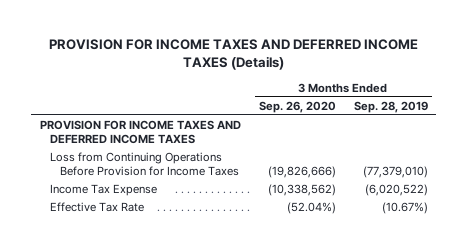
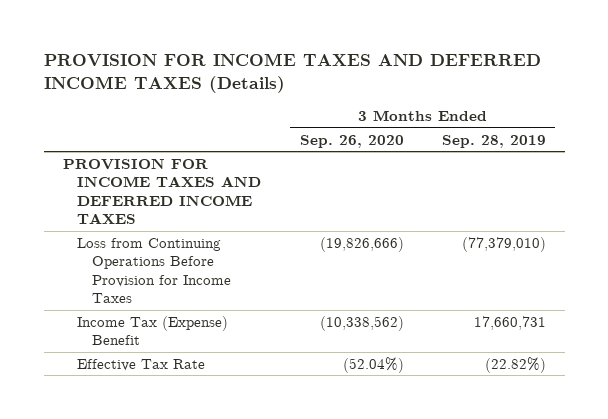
[50,184,158,197] Income Tax Expense -> [77,315,229,346] Income Tax (Expense) Benefit
[364,184,428,197] (6,020,522) -> [473,315,546,330] 17,660,731
[381,202,428,215] (10.67%) -> [484,356,546,373] (22.82%)

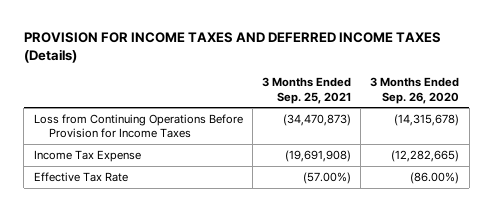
[441,134,546,148] Sep. 28, 2019 -> none
none -> [261,77,351,104] 3 Months Ended Sep. 25, 2021
[62,157,262,225] PROVISION FOR INCOME TAXES AND DEFERRED INCOME TAXES -> none
[319,236,404,252] (19,826,666) -> [394,114,460,127] (14,315,678)
[77,315,229,346] Income Tax (Expense) Benefit -> [33,150,141,163] Income Tax Expense
[319,315,404,331] (10,338,562) -> [391,150,460,163] (12,282,665)
[342,356,404,373] (52.04%) -> [410,172,460,185] (86.00%)

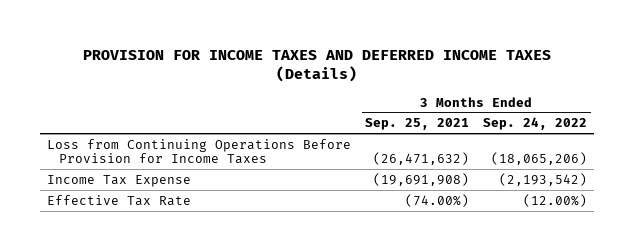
[370,77,460,104] 3 Months Ended Sep. 26, 2020 -> none
none -> [483,117,588,131] Sep. 24, 2022
[282,114,351,127] (34,470,873) -> [373,152,470,166] (26,471,632)
[302,172,351,185] (57.00%) -> [405,193,470,207] (74.00%)

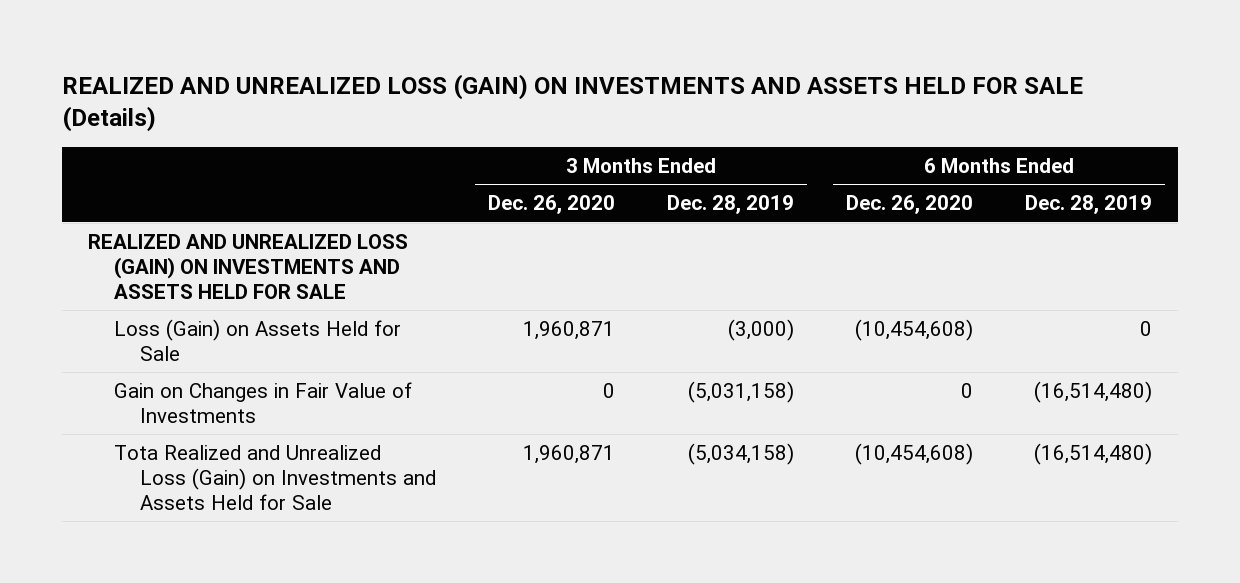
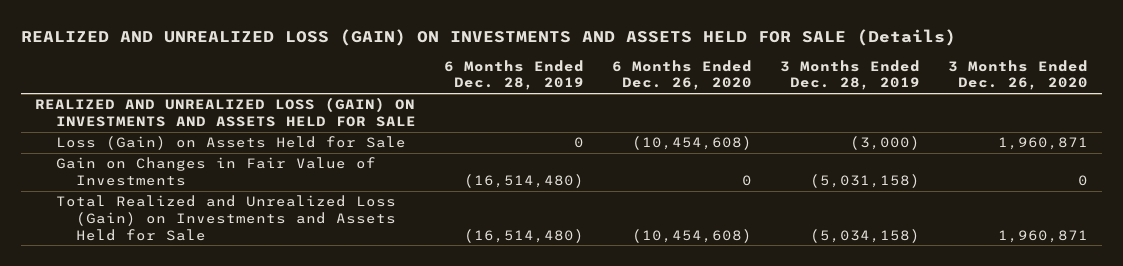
[113,445,437,511] Tota Realized and Unrealized Loss (Gain) on Investments and Assets Held for Sale -> [55,195,396,241] Total Realized and Unrealized Loss (Gain) on Investments and Assets Held for Sale

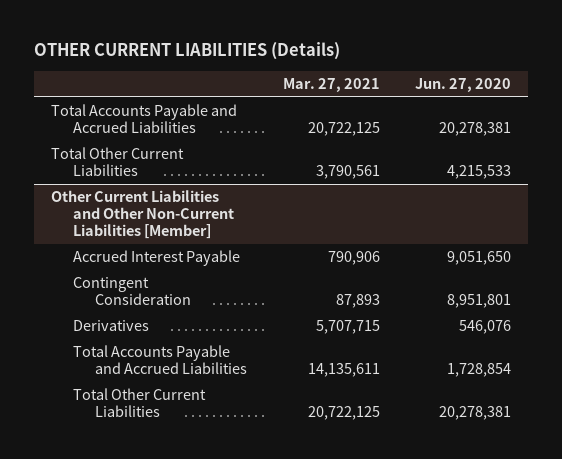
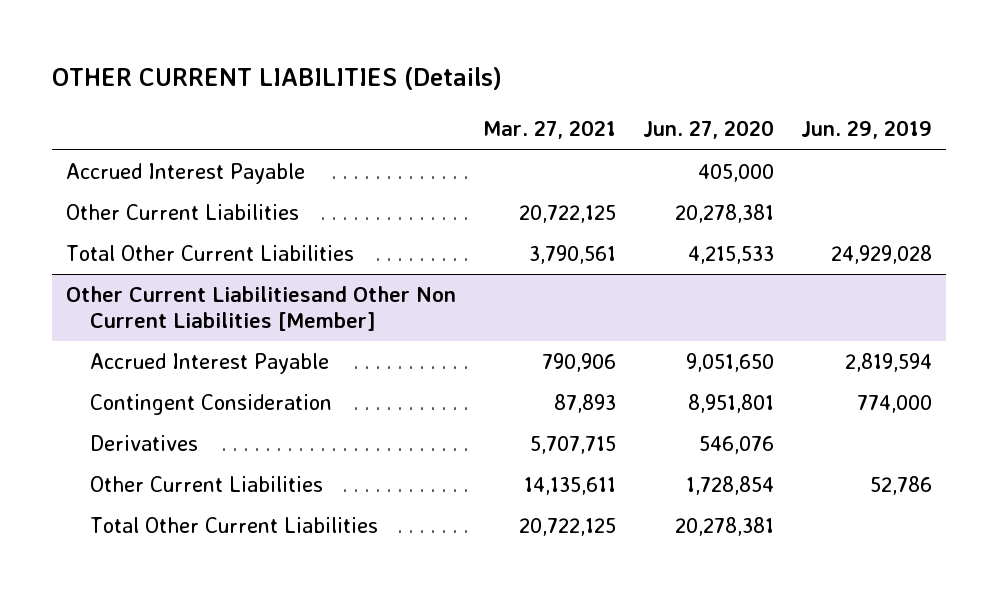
none -> [801,120,933,140] Jun. 29, 2019
none -> [65,163,305,185] Accrued Interest Payable
[51,104,238,134] Total Accounts Payable and Accrued Liabilities -> [65,204,299,221] Other Current Liabilities
[51,190,235,239] Other Current Liabilities and Other Non-Current Liabilities [Member] -> [65,286,456,331] Other Current Liabilitiesand Other Non Current Liabilities [Member]
[73,345,248,375] Total Accounts Payable and Accrued Liabilities -> [89,476,323,493] Other Current Liabilities

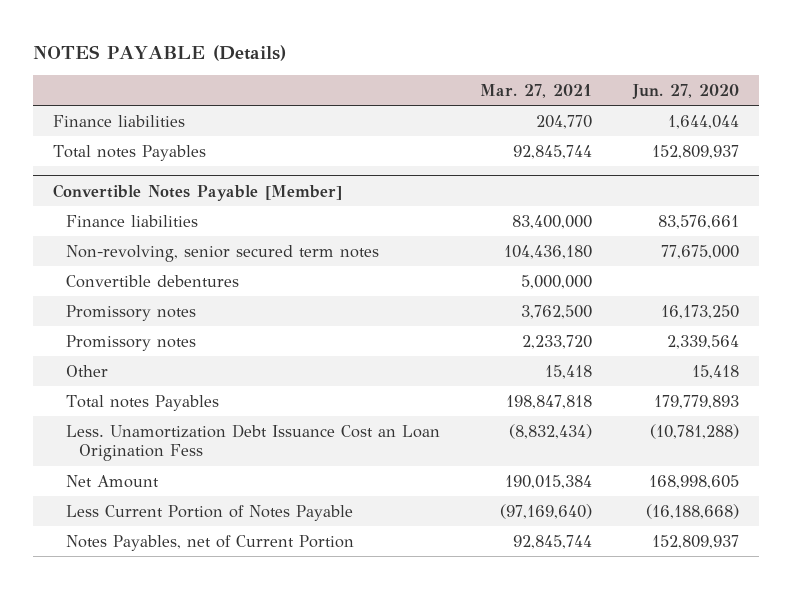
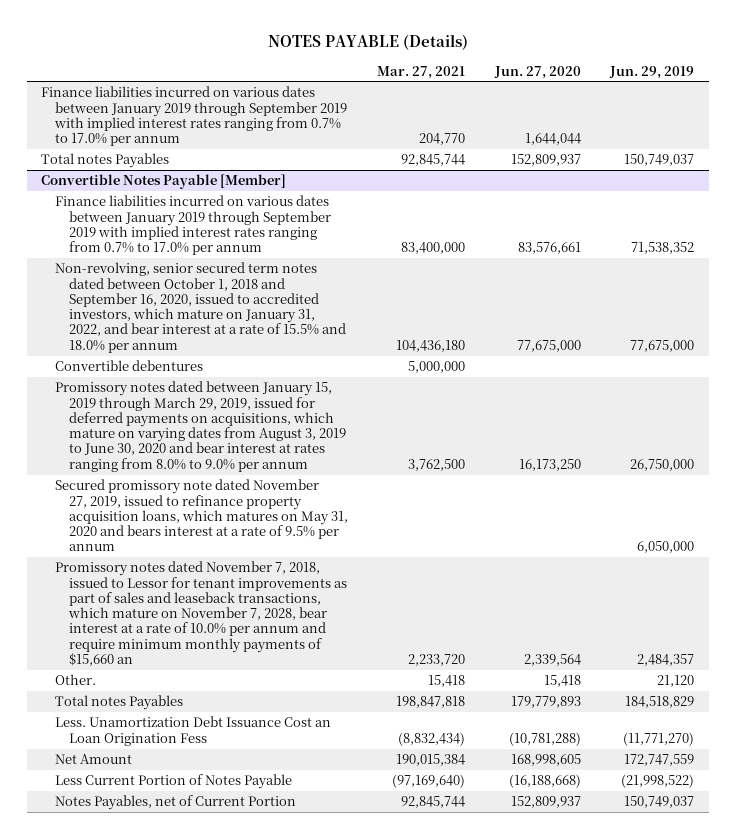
none -> [609,65,695,79] Jun. 29, 2019
[53,114,186,127] Finance liabilities -> [41,86,348,147] Finance liabilities incurred on various dates between January 2019 through September 2019 with implied interest rates ranging from 0.7% to 17.0% per annum
[66,214,199,227] Finance liabilities -> [55,195,331,256] Finance liabilities incurred on various dates between January 2019 through September 2019 with implied interest rates ranging from 0.7% to 17.0% per annum
[66,244,380,262] Non-revolving, senior secured term notes -> [55,262,346,353] Non-revolving, senior secured term notes dated between October 1, 2018 and September 16, 2020, issued to accredited investors, which mature on January 31, 2022, and bear interest at a rate of 15.5% and 18.0% per annum
[66,304,197,321] Promissory notes -> [55,381,346,472] Promissory notes dated between January 15, 2019 through March 29, 2019, issued for deferred payments on acquisitions, which mature on varying dates from August 3, 2019 to June 30, 2020 and bear interest at rates ranging from 8.0% to 9.0% per annum
none -> [55,479,348,552] Secured promissory note dated November 27, 2019, issued to refinance property acquisition loans, which matures on May 31, 2020 and bears interest at a rate of 9.5% per annum
[66,334,197,351] Promissory notes -> [55,561,347,666] Promissory notes dated November 7, 2018, issued to Lessor for tenant improvements as part of sales and leaseback transactions, which mature on November 7, 2028, bear interest at a rate of 10.0% per annum and require minimum monthly payments of $15,660 an
[66,364,109,377] Other -> [55,674,97,686] Other.

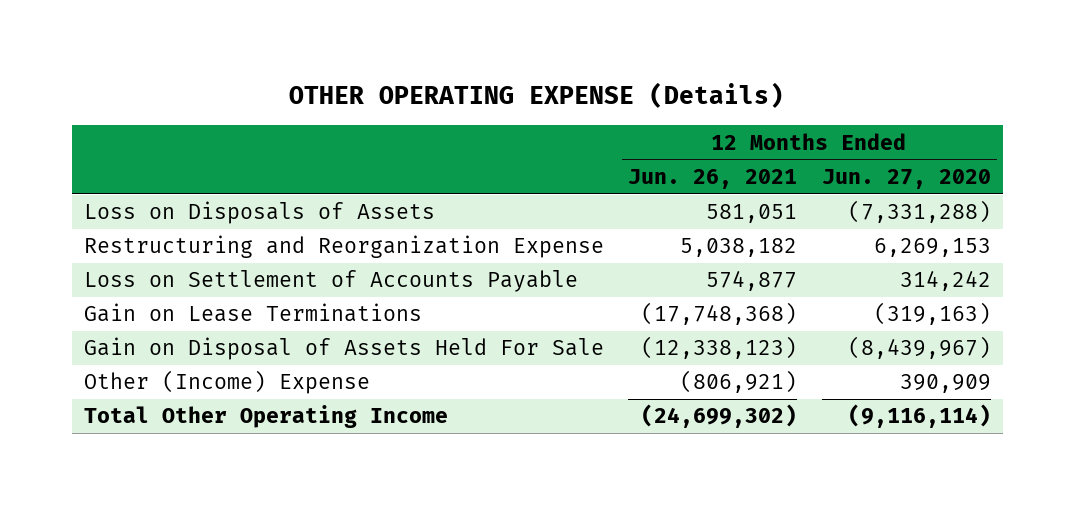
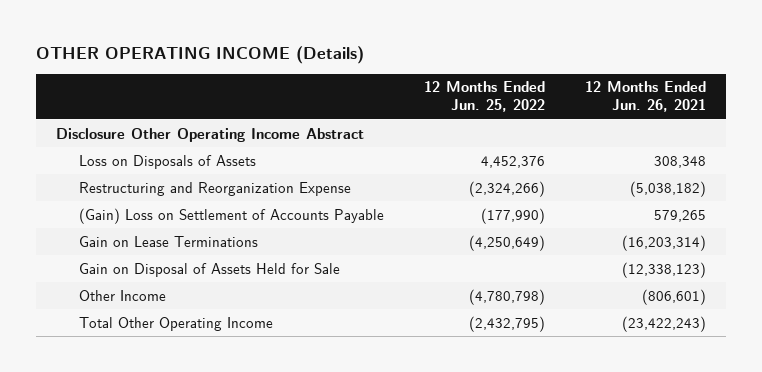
[289,82,785,109] OTHER OPERATING EXPENSE (Details) -> [35,45,364,64] OTHER OPERATING INCOME (Details)
[821,168,991,189] Jun. 27, 2020 -> none
none -> [423,81,545,113] 12 Months Ended Jun. 25, 2022
none -> [55,127,364,142] Disclosure Other Operating Income Abstract
[706,204,798,224] 581,051 -> [654,155,707,168] 308,348
[680,238,798,258] 5,038,182 -> [630,180,707,197] (5,038,182)
[83,270,578,293] Loss on Settlement of Accounts Payable -> [78,207,384,224] (Gain) Loss on Settlement of Accounts Payable
[706,270,798,292] 574,877 -> [654,209,707,222] 579,265
[641,302,798,326] (17,748,368) -> [622,234,707,251] (16,203,314)
[83,337,604,361] Gain on Disposal of Assets Held For Sale -> [78,262,340,277] Gain on Disposal of Assets Held for Sale
[83,370,370,395] Other (Income) Expense -> [78,289,166,301] Other Income
[680,370,798,394] (806,921) -> [642,288,707,305] (806,601)
[641,404,798,429] (24,699,302) -> [622,315,707,332] (23,422,243)

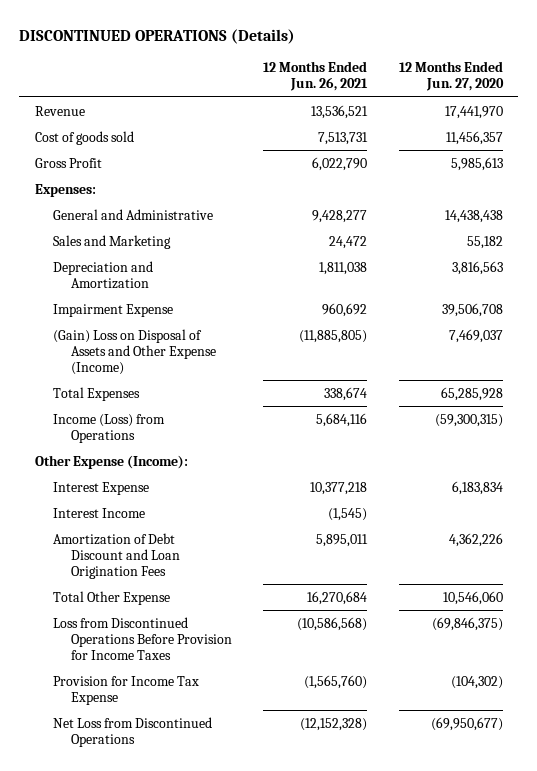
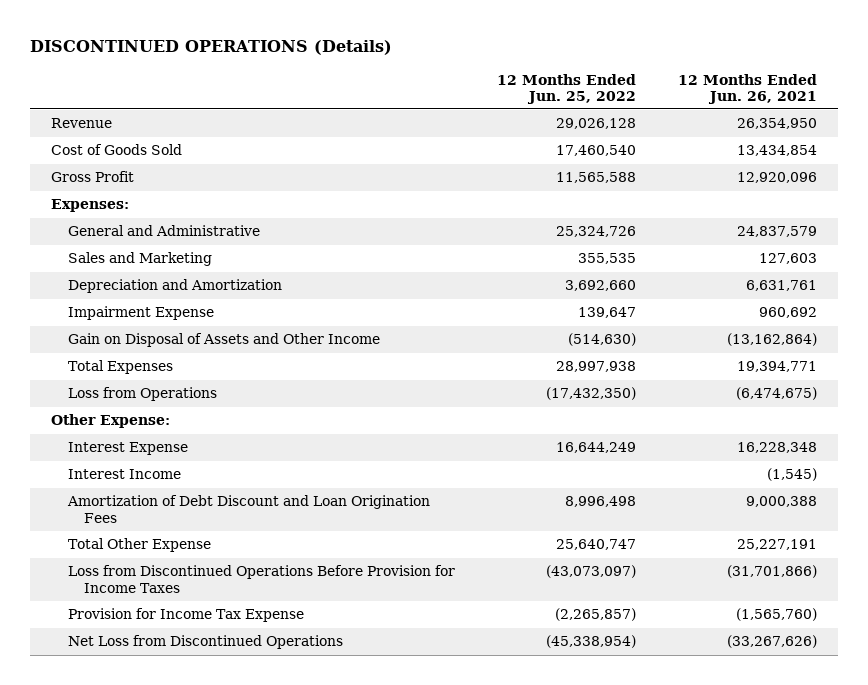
[398,61,504,92] 12 Months Ended Jun. 27, 2020 -> none
none -> [496,73,636,104] 12 Months Ended Jun. 25, 2022
[311,104,369,119] 13,536,521 -> [736,118,817,130] 26,354,950
[34,130,134,145] Cost of goods sold -> [51,144,183,156] Cost of Goods Sold
[318,131,369,145] 7,513,731 -> [736,145,817,157] 13,434,854
[312,156,368,171] 6,022,790 -> [736,172,817,184] 12,920,096
[312,209,368,223] 9,428,277 -> [736,226,817,238] 24,837,579
[329,235,368,249] 24,472 -> [758,253,817,265] 127,603
[319,261,368,275] 1,811,038 -> [745,280,817,292] 6,631,761
[52,328,216,375] (Gain) Loss on Disposal of Assets and Other Expense (Income) -> [67,333,380,348] Gain on Disposal of Assets and Other Income
[299,329,368,343] (11,885,805) -> [726,333,817,347] (13,162,864)
[324,386,368,401] 338,674 -> [736,361,817,373] 19,394,771
[52,413,165,443] Income (Loss) from Operations -> [67,387,217,402] Loss from Operations
[316,412,368,427] 5,684,116 -> [735,387,817,401] (6,474,675)
[34,454,188,469] Other Expense (Income): -> [51,414,171,429] Other Expense:
[310,481,368,495] 10,377,218 -> [736,442,817,454] 16,228,348
[316,533,369,547] 5,895,011 -> [745,496,817,508] 9,000,388
[307,590,368,605] 16,270,684 -> [736,539,817,551] 25,227,191
[297,616,368,631] (10,586,568) -> [726,565,817,579] (31,701,866)
[300,717,368,731] (12,152,328) -> [726,635,817,649] (33,267,626)

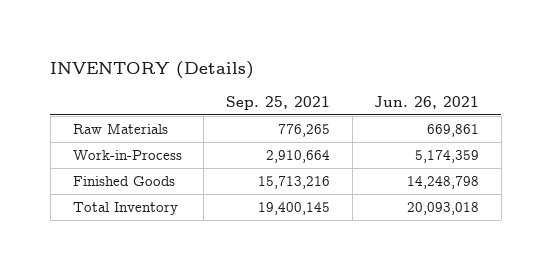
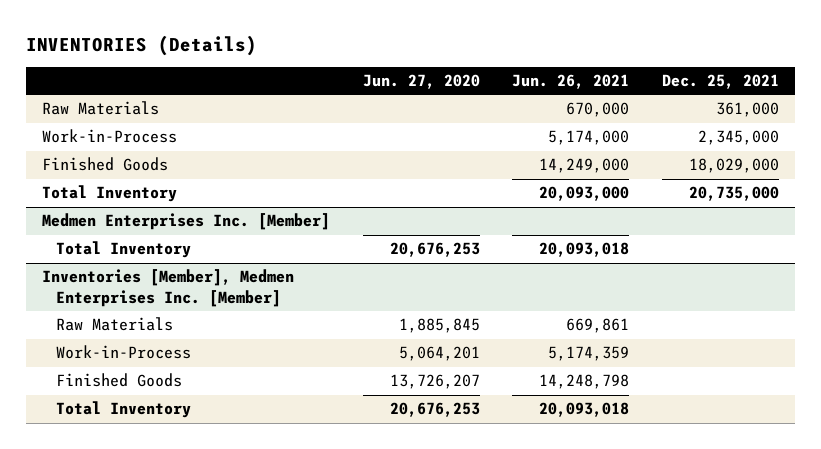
[50,60,255,79] INVENTORY (Details) -> [25,34,257,56] INVENTORIES (Details)
[225,95,330,110] Sep. 25, 2021 -> none
none -> [362,73,480,89] Jun. 27, 2020
none -> [661,73,779,89] Dec. 25, 2021
none -> [42,101,160,116] Raw Materials
none -> [42,129,178,144] Work-in-Process
none -> [42,157,169,172] Finished Goods
none -> [42,185,178,203] Total Inventory
none -> [42,213,331,231] Medmen Enterprises Inc. [Member]
none -> [55,241,191,259] Total Inventory
none -> [42,269,295,307] Inventories [Member], Medmen Enterprises Inc. [Member]

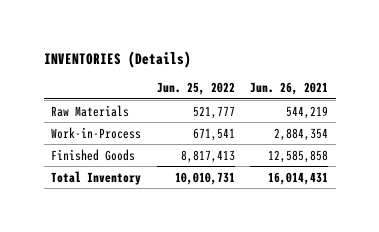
[362,73,480,89] Jun. 27, 2020 -> none
[661,73,779,89] Dec. 25, 2021 -> none
none -> [156,82,235,96] Jun. 25, 2022
[42,213,331,231] Medmen Enterprises Inc. [Member] -> none
[55,241,191,259] Total Inventory -> none
[42,269,295,307] Inventories [Member], Medmen Enterprises Inc. [Member] -> none
[55,317,173,332] Raw Materials -> none
[55,345,191,360] Work-in-Process -> none
[55,373,182,388] Finished Goods -> none
[55,401,191,419] Total Inventory -> none
[566,102,630,118] 670,000 -> [285,105,328,119] 544,219
[548,130,630,146] 5,174,000 -> [273,127,328,141] 2,884,354
[539,158,630,174] 14,249,000 -> [267,149,328,163] 12,585,858
[539,186,630,202] 20,093,000 -> [267,171,328,185] 16,014,431

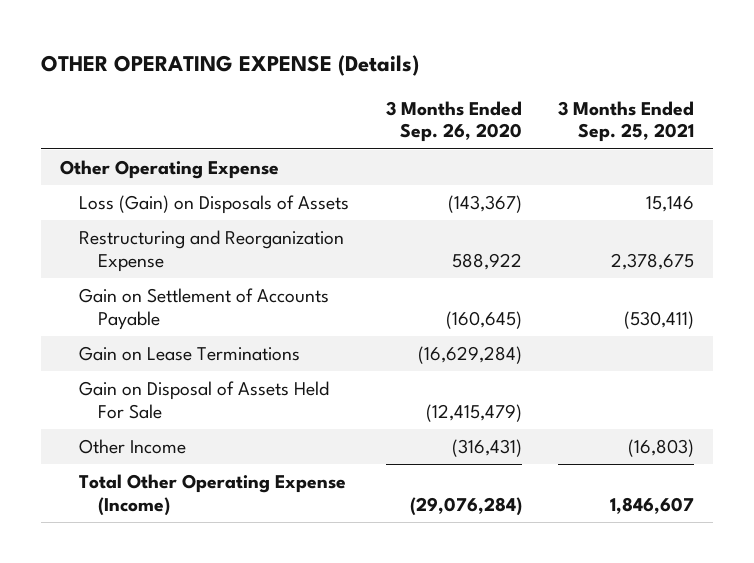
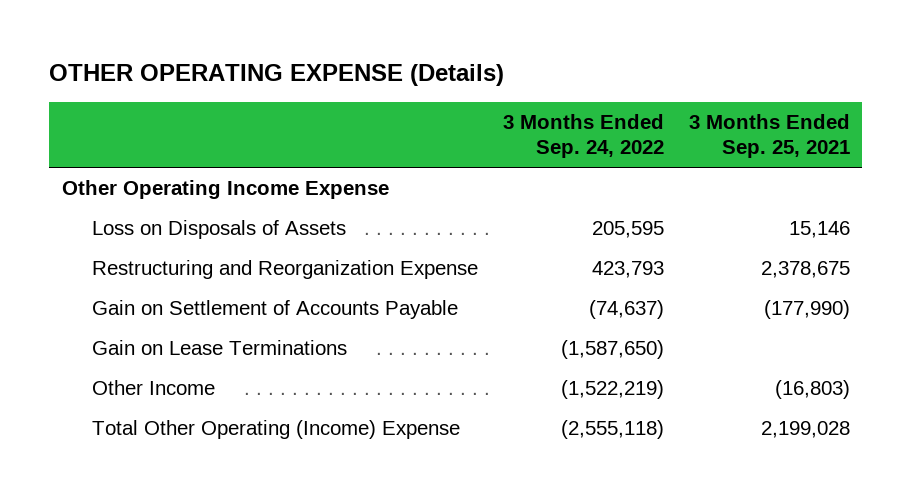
[385,100,522,143] 3 Months Ended Sep. 26, 2020 -> none
none -> [502,113,664,159] 3 Months Ended Sep. 24, 2022
[59,159,279,179] Other Operating Expense -> [61,180,389,200] Other Operating Income Expense
[79,194,350,214] Loss (Gain) on Disposals of Assets -> [91,220,346,240] Loss on Disposals of Assets
[624,310,695,329] (530,411) -> [763,300,850,320] (177,990)
[79,380,330,419] Gain on Disposal of Assets Held For Sale -> none
[79,473,347,516] Total Other Operating Expense (Income) -> [91,420,460,440] Total Other Operating (Income) Expense
[610,496,695,514] 1,846,607 -> [760,421,850,439] 2,199,028

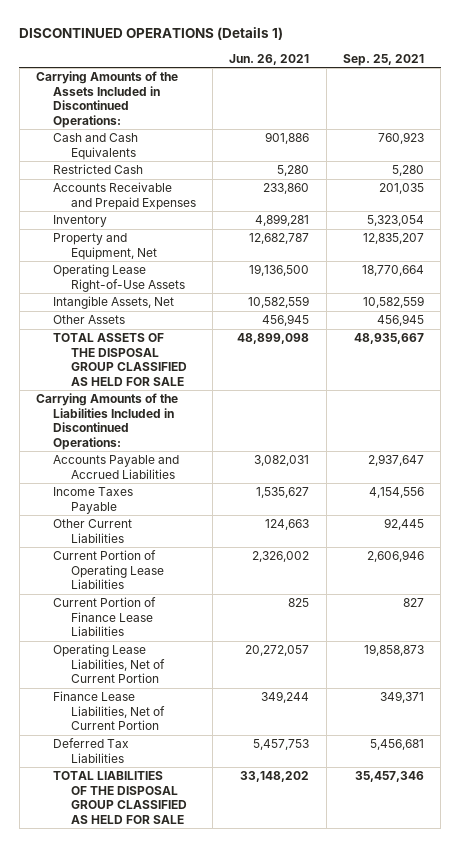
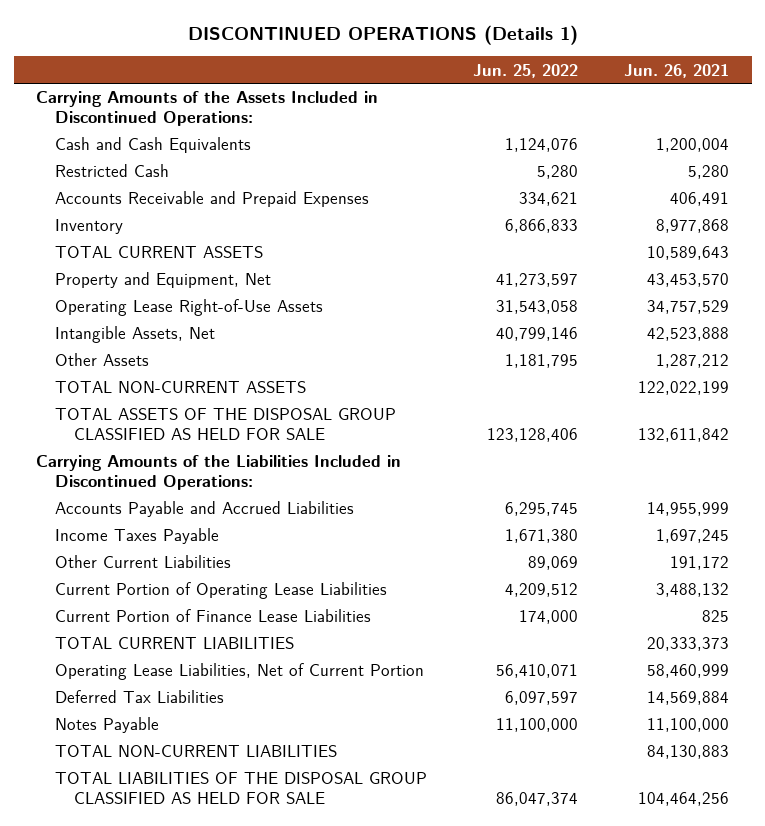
[342,53,424,66] Sep. 25, 2021 -> none
none -> [473,63,579,78] Jun. 25, 2022
[265,132,310,145] 901,886 -> [655,138,729,153] 1,200,004
[263,183,310,195] 233,860 -> [669,192,729,207] 406,491
[255,214,310,227] 4,899,281 -> [655,219,729,234] 8,977,868
none -> [55,246,264,259] TOTAL CURRENT ASSETS
[249,233,310,245] 12,682,787 -> [646,273,729,288] 43,453,570
[249,264,310,277] 19,136,500 -> [646,300,729,315] 34,757,529
[248,296,310,309] 10,582,559 -> [646,327,729,342] 42,523,888
[262,314,310,327] 456,945 -> [655,354,729,369] 1,287,212
none -> [55,381,307,394] TOTAL NON-CURRENT ASSETS
[237,333,310,345] 48,899,098 -> [637,428,729,443] 132,611,842
[254,455,310,467] 3,082,031 -> [646,502,729,517] 14,955,999
[256,487,310,499] 1,535,627 -> [655,529,729,544] 1,697,245
[265,519,310,531] 124,663 -> [669,556,729,571] 191,172
[252,551,310,563] 2,326,002 -> [655,583,729,598] 3,488,132
[53,691,165,731] Finance Lease Liabilities, Net of Current Portion -> none
none -> [55,637,295,650] TOTAL CURRENT LIABILITIES
[245,645,310,657] 20,272,057 -> [646,664,729,679] 58,460,999
[253,739,310,751] 5,457,753 -> [646,691,729,706] 14,569,884
none -> [55,717,160,734] Notes Payable
none -> [55,745,338,758] TOTAL NON-CURRENT LIABILITIES
[240,771,310,783] 33,148,202 -> [637,792,729,807] 104,464,256

